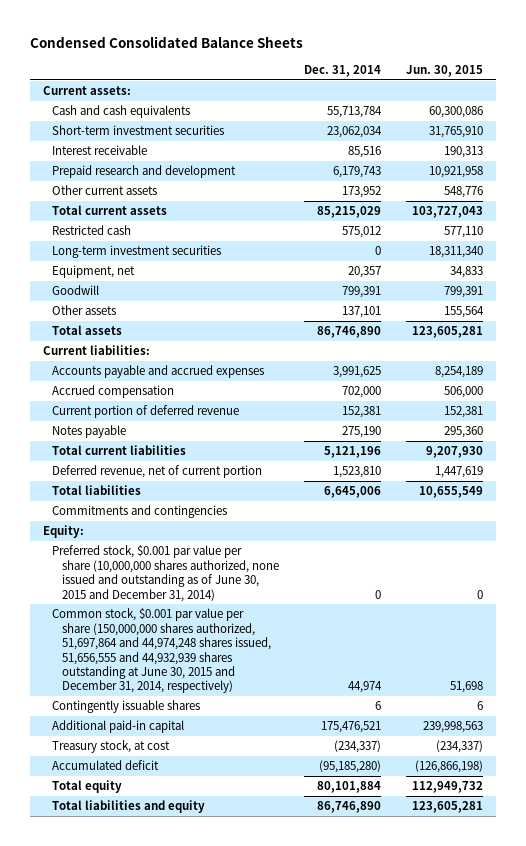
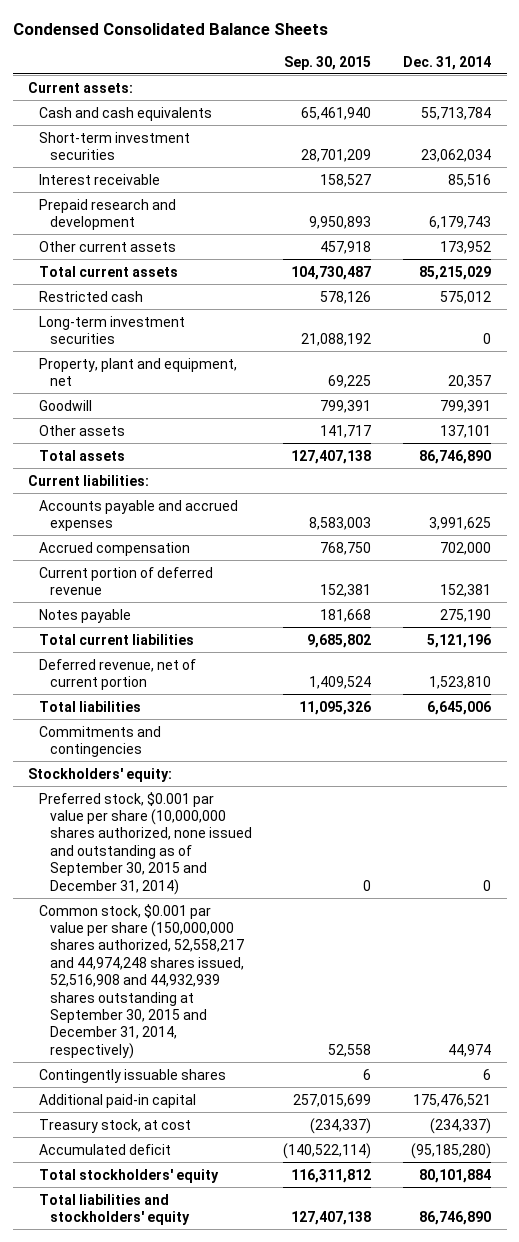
[406,65,484,78] Jun. 30, 2015 -> none
none -> [284,55,372,70] Sep. 30, 2015
[52,265,136,279] Equipment, net -> [39,357,238,386] Property, plant and equipment, net
[42,525,84,539] Equity: -> [28,767,173,782] Stockholders' equity:
[52,545,279,602] Preferred stock, $0.001 par value per share (10,000,000 shares authorized, none issued and outstanding as of June 30, 2015 and December 31, 2014) -> [39,791,252,895] Preferred stock, $0.001 par value per share (10,000,000 shares authorized, none issued and outstanding as of September 30, 2015 and December 31, 2014)
[52,608,271,694] Common stock, $0.001 par value per share (150,000,000 shares authorized, 51,697,864 and 44,974,248 shares issued, 51,656,555 and 44,932,939 shares outstanding at June 30, 2015 and December 31, 2014, respectively) -> [39,903,244,1059] Common stock, $0.001 par value per share (150,000,000 shares authorized, 52,558,217 and 44,974,248 shares issued, 52,516,908 and 44,932,939 shares outstanding at September 30, 2015 and December 31, 2014, respectively)
[52,780,123,794] Total equity -> [39,1168,220,1183] Total stockholders' equity
[52,800,206,814] Total liabilities and equity -> [39,1193,190,1225] Total liabilities and stockholders' equity

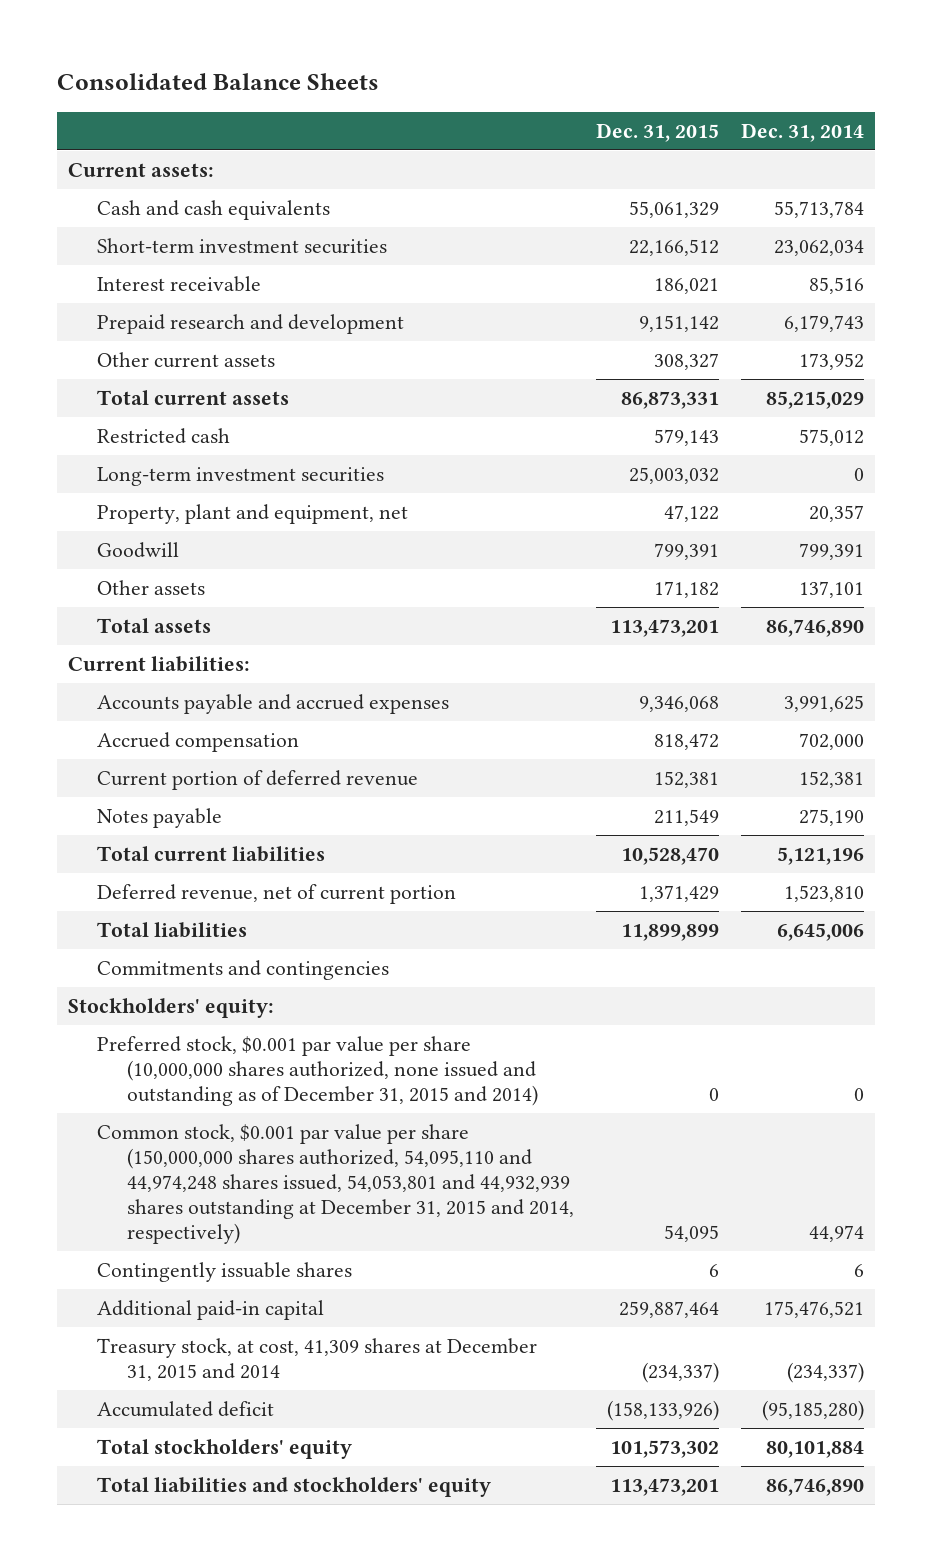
[12,22,328,35] Condensed Consolidated Balance Sheets -> [56,73,379,91] Consolidated Balance Sheets
[284,55,372,70] Sep. 30, 2015 -> none
none -> [595,122,719,142] Dec. 31, 2015
[39,791,252,895] Preferred stock, $0.001 par value per share (10,000,000 shares authorized, none issued and outstanding as of September 30, 2015 and December 31, 2014) -> [97,1035,538,1107] Preferred stock, $0.001 par value per share (10,000,000 shares authorized, none issued and outstanding as of December 31, 2015 and 2014)
[39,903,244,1059] Common stock, $0.001 par value per share (150,000,000 shares authorized, 52,558,217 and 44,974,248 shares issued, 52,516,908 and 44,932,939 shares outstanding at September 30, 2015 and December 31, 2014, respectively) -> [97,1123,574,1245] Common stock, $0.001 par value per share (150,000,000 shares authorized, 54,095,110 and 44,974,248 shares issued, 54,053,801 and 44,932,939 shares outstanding at December 31, 2015 and 2014, respectively)
[39,1118,192,1133] Treasury stock, at cost -> [97,1337,538,1382] Treasury stock, at cost, 41,309 shares at December 31, 2015 and 2014

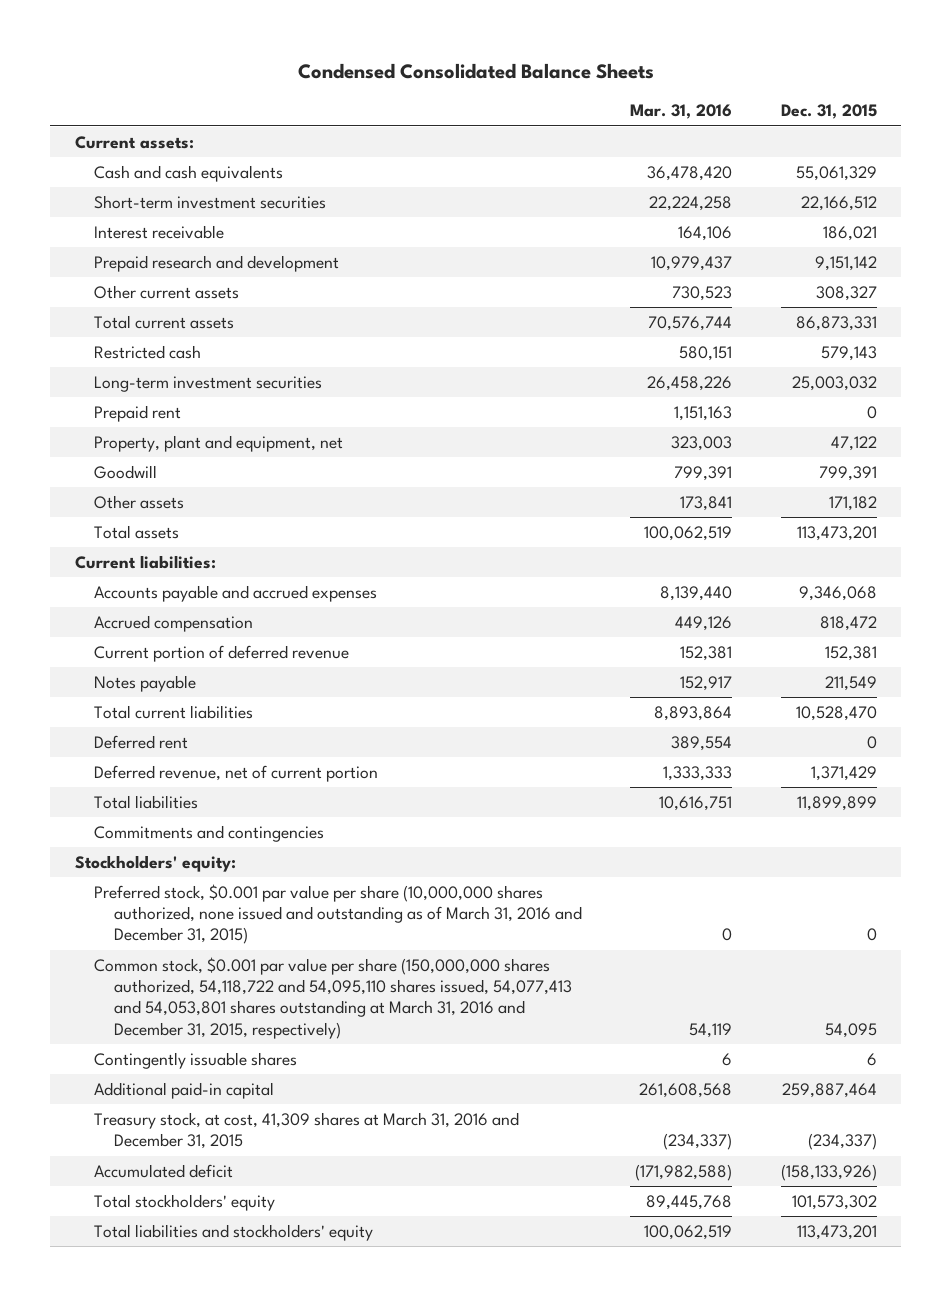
[56,73,379,91] Consolidated Balance Sheets -> [297,62,654,79] Condensed Consolidated Balance Sheets
[740,122,864,142] Dec. 31, 2014 -> none
none -> [630,104,733,120] Mar. 31, 2016
none -> [94,405,182,423] Prepaid rent
none -> [94,735,189,750] Deferred rent
[97,1035,538,1107] Preferred stock, $0.001 par value per share (10,000,000 shares authorized, none issued and outstanding as of December 31, 2015 and 2014) -> [94,884,582,945] Preferred stock, $0.001 par value per share (10,000,000 shares authorized, none issued and outstanding as of March 31, 2016 and December 31, 2015)
[97,1123,574,1245] Common stock, $0.001 par value per share (150,000,000 shares authorized, 54,095,110 and 44,974,248 shares issued, 54,053,801 and 44,932,939 shares outstanding at December 31, 2015 and 2014, respectively) -> [94,957,572,1039] Common stock, $0.001 par value per share (150,000,000 shares authorized, 54,118,722 and 54,095,110 shares issued, 54,077,413 and 54,053,801 shares outstanding at March 31, 2016 and December 31, 2015, respectively)
[97,1337,538,1382] Treasury stock, at cost, 41,309 shares at December 31, 2015 and 2014 -> [94,1112,520,1150] Treasury stock, at cost, 41,309 shares at March 31, 2016 and December 31, 2015

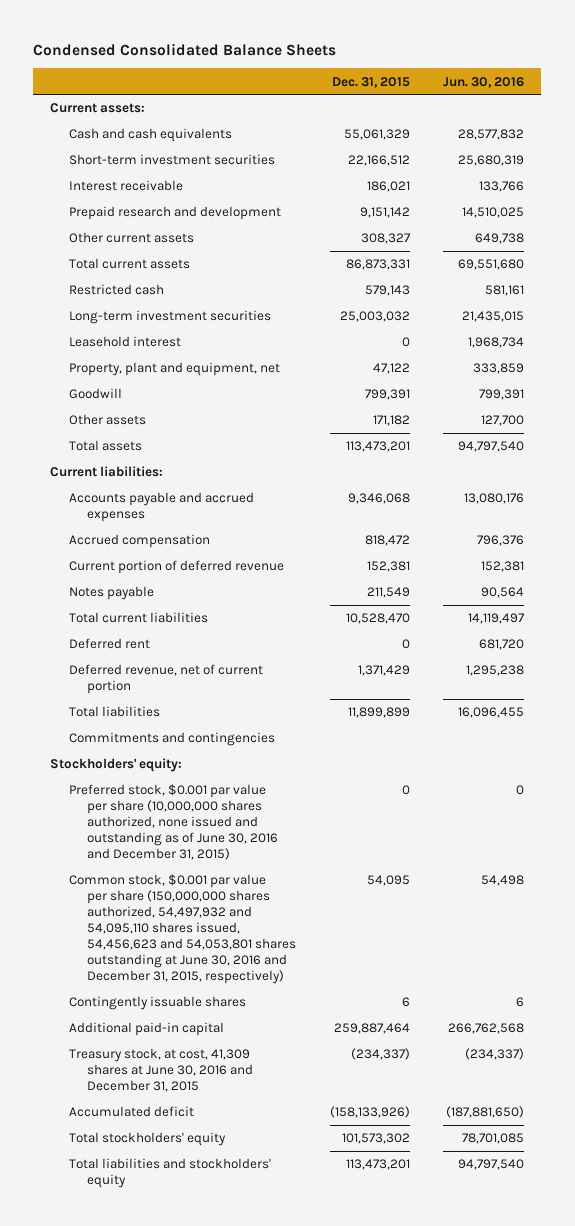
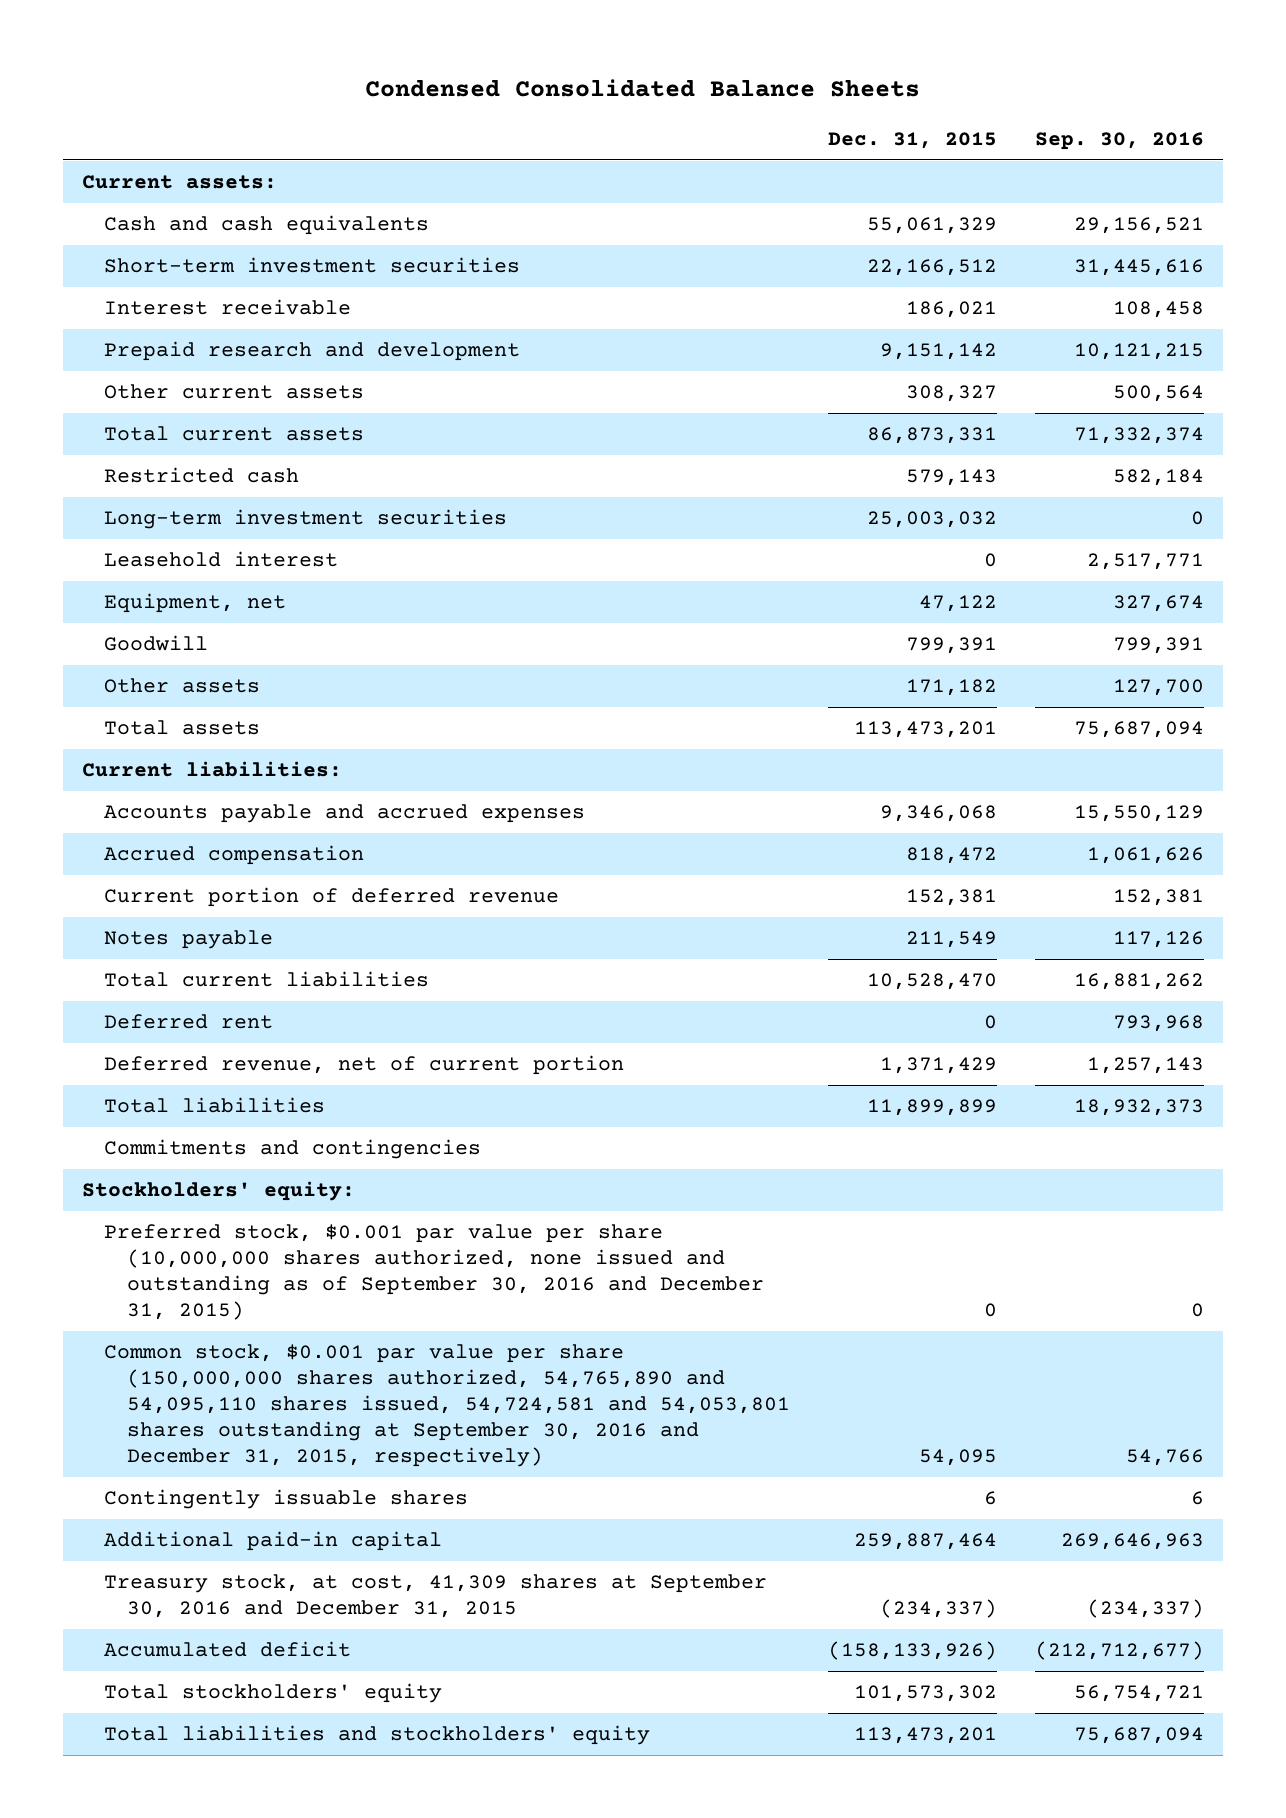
[443,76,525,88] Jun. 30, 2016 -> none
none -> [1034,132,1204,151] Sep. 30, 2016
[68,362,280,377] Property, plant and equipment, net -> [104,593,287,614] Equipment, net
[68,784,278,860] Preferred stock, $0.001 par value per share (10,000,000 shares authorized, none issued and outstanding as of June 30, 2016 and December 31, 2015) -> [104,1224,765,1321] Preferred stock, $0.001 par value per share (10,000,000 shares authorized, none issued and outstanding as of September 30, 2016 and December 31, 2015)
[68,874,296,984] Common stock, $0.001 par value per share (150,000,000 shares authorized, 54,497,932 and 54,095,110 shares issued, 54,456,623 and 54,053,801 shares outstanding at June 30, 2016 and December 31, 2015, respectively) -> [104,1344,791,1468] Common stock, $0.001 par value per share (150,000,000 shares authorized, 54,765,890 and 54,095,110 shares issued, 54,724,581 and 54,053,801 shares outstanding at September 30, 2016 and December 31, 2015, respectively)
[68,1048,253,1093] Treasury stock, at cost, 41,309 shares at June 30, 2016 and December 31, 2015 -> [104,1574,768,1619] Treasury stock, at cost, 41,309 shares at September 30, 2016 and December 31, 2015

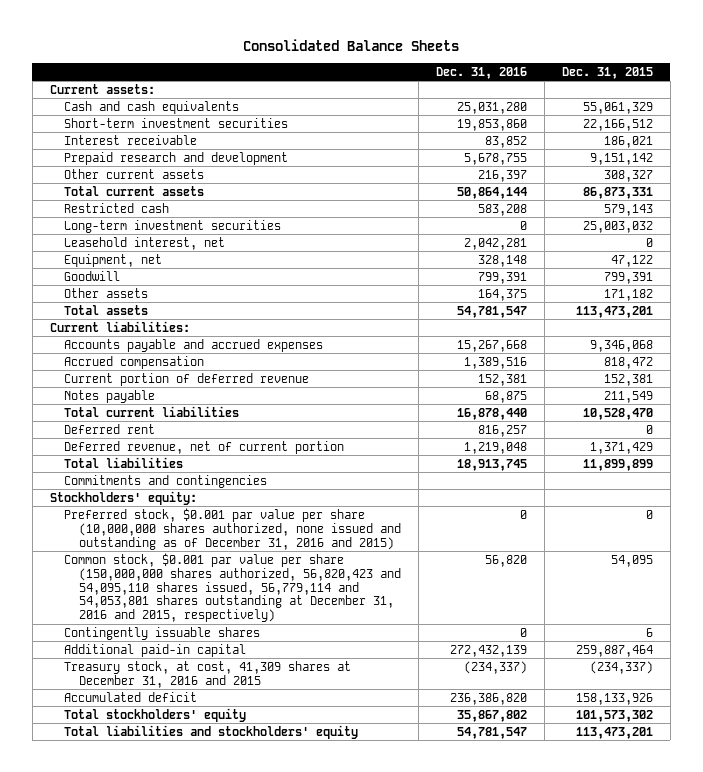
[364,79,920,98] Condensed Consolidated Balance Sheets -> [243,39,460,52] Consolidated Balance Sheets
[1034,132,1204,151] Sep. 30, 2016 -> none
none -> [435,66,527,79] Dec. 31, 2016
[104,551,339,568] Leasehold interest -> [64,236,226,250] Leasehold interest, net
[104,1224,765,1321] Preferred stock, $0.001 par value per share (10,000,000 shares authorized, none issued and outstanding as of September 30, 2016 and December 31, 2015) -> [64,507,402,550] Preferred stock, $0.001 par value per share (10,000,000 shares authorized, none issued and outstanding as of December 31, 2016 and 2015)
[104,1344,791,1468] Common stock, $0.001 par value per share (150,000,000 shares authorized, 54,765,890 and 54,095,110 shares issued, 54,724,581 and 54,053,801 shares outstanding at September 30, 2016 and December 31, 2015, respectively) -> [64,552,402,623] Common stock, $0.001 par value per share (150,000,000 shares authorized, 56,820,423 and 54,095,110 shares issued, 56,779,114 and 54,053,801 shares outstanding at December 31, 2016 and 2015, respectively)
[104,1574,768,1619] Treasury stock, at cost, 41,309 shares at September 30, 2016 and December 31, 2015 -> [64,660,352,688] Treasury stock, at cost, 41,309 shares at December 31, 2016 and 2015
[827,1641,997,1661] (158,133,926) -> [575,692,653,705] 158,133,926

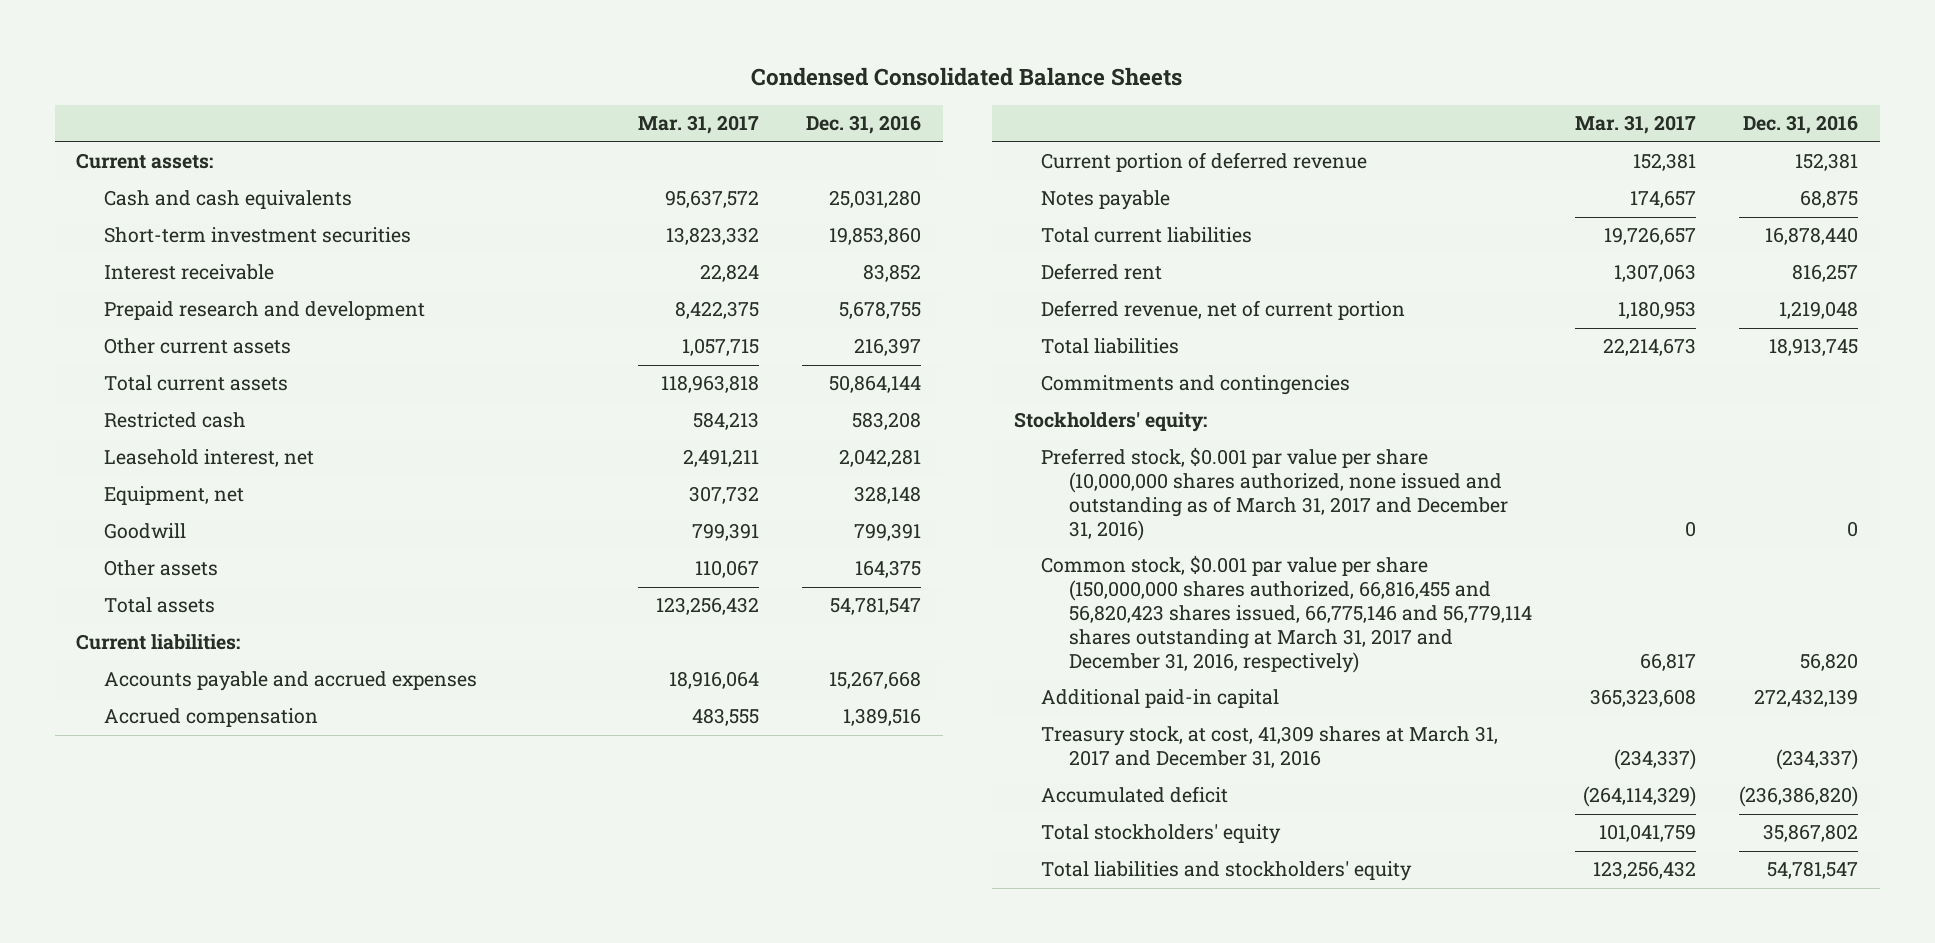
[243,39,460,52] Consolidated Balance Sheets -> [751,67,1183,87] Condensed Consolidated Balance Sheets
[561,66,653,79] Dec. 31, 2015 -> none
none -> [637,115,759,135] Mar. 31, 2017
[64,219,282,233] Long-term investment securities -> none
[64,626,261,640] Contingently issuable shares -> none
[64,507,402,550] Preferred stock, $0.001 par value per share (10,000,000 shares authorized, none issued and outstanding as of December 31, 2016 and 2015) -> [1041,447,1508,542] Preferred stock, $0.001 par value per share (10,000,000 shares authorized, none issued and outstanding as of March 31, 2017 and December 31, 2016)
[64,552,402,623] Common stock, $0.001 par value per share (150,000,000 shares authorized, 56,820,423 and 54,095,110 shares issued, 56,779,114 and 54,053,801 shares outstanding at December 31, 2016 and 2015, respectively) -> [1041,555,1532,673] Common stock, $0.001 par value per share (150,000,000 shares authorized, 66,816,455 and 56,820,423 shares issued, 66,775,146 and 56,779,114 shares outstanding at March 31, 2017 and December 31, 2016, respectively)
[64,660,352,688] Treasury stock, at cost, 41,309 shares at December 31, 2016 and 2015 -> [1041,726,1499,769] Treasury stock, at cost, 41,309 shares at March 31, 2017 and December 31, 2016
[449,692,527,705] 236,386,820 -> [1739,786,1859,808] (236,386,820)

